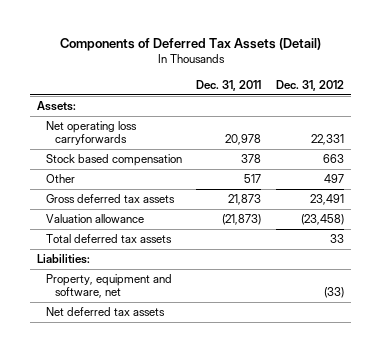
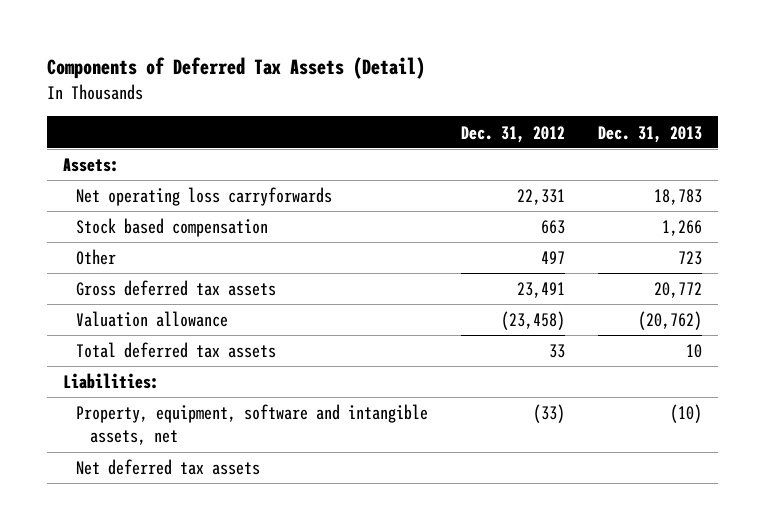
[196,80,262,92] Dec. 31, 2011 -> none
none -> [597,125,702,143] Dec. 31, 2013
[45,274,172,299] Property, equipment and software, net -> [76,404,429,446] Property, equipment, software and intangible assets, net

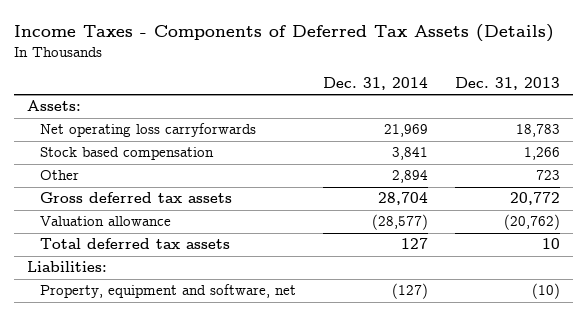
[46,57,425,80] Components of Deferred Tax Assets (Detail) -> [13,23,554,42] Income Taxes - Components of Deferred Tax Assets (Details)
[461,125,566,143] Dec. 31, 2012 -> none
none -> [322,76,428,90] Dec. 31, 2014
[76,459,261,476] Net deferred tax assets -> none
[76,404,429,446] Property, equipment, software and intangible assets, net -> [40,284,297,299] Property, equipment and software, net

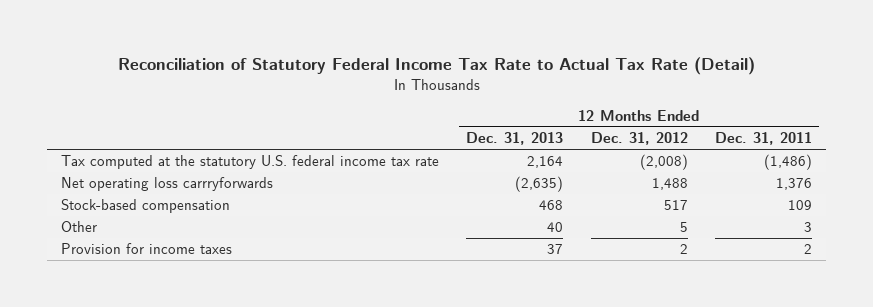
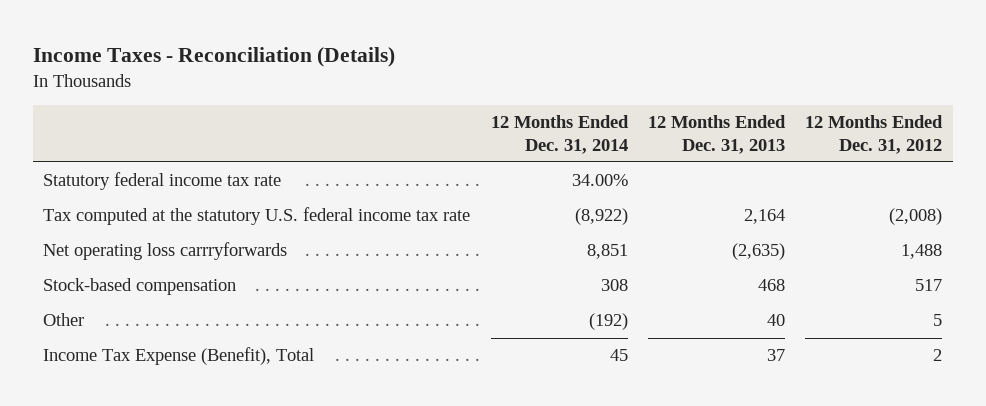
[117,57,755,76] Reconciliation of Statutory Federal Income Tax Rate to Actual Tax Rate (Detail) -> [32,46,395,67] Income Taxes - Reconciliation (Details)
[715,132,813,146] Dec. 31, 2011 -> none
none -> [490,115,629,154] 12 Months Ended Dec. 31, 2014
none -> [43,172,282,191] Statutory federal income tax rate
[60,243,232,255] Provision for income taxes -> [43,347,315,366] Income Tax Expense (Benefit), Total

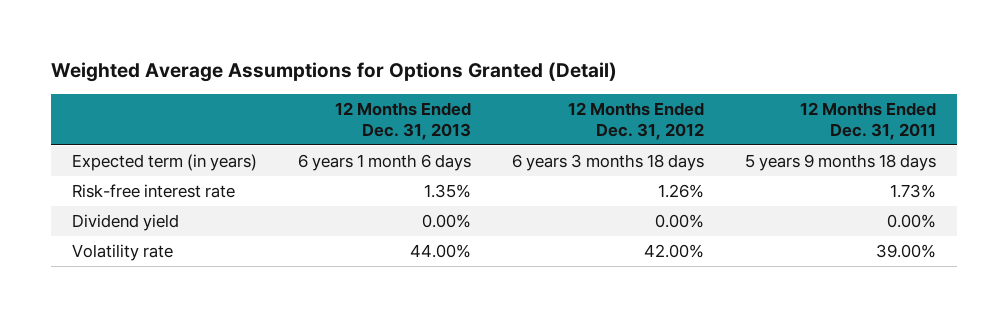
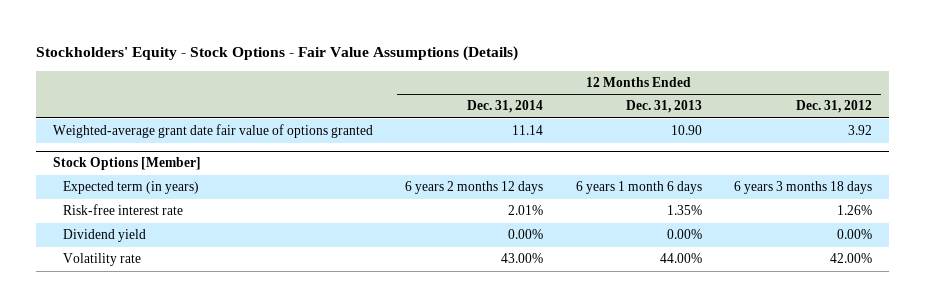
[51,62,618,83] Weighted Average Assumptions for Options Granted (Detail) -> [36,46,519,62] Stockholders' Equity - Stock Options - Fair Value Assumptions (Details)
[800,101,937,141] 12 Months Ended Dec. 31, 2011 -> none
none -> [467,100,544,114] Dec. 31, 2014
none -> [52,124,373,139] Weighted-average grant date fair value of options granted
none -> [52,157,201,171] Stock Options [Member]

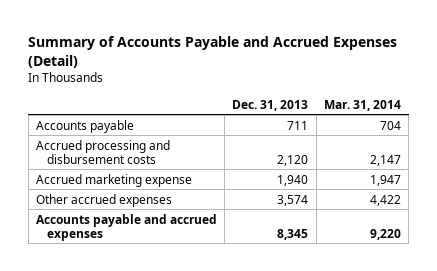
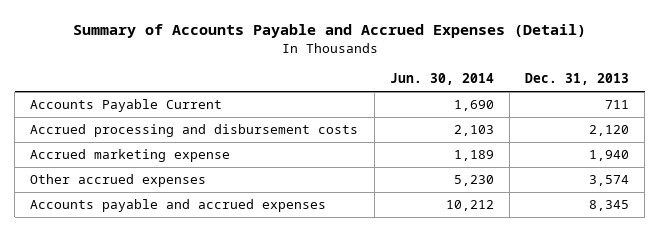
[323,99,401,111] Mar. 31, 2014 -> none
none -> [389,73,494,86] Jun. 30, 2014
[35,119,134,133] Accounts payable -> [30,99,223,113] Accounts Payable Current

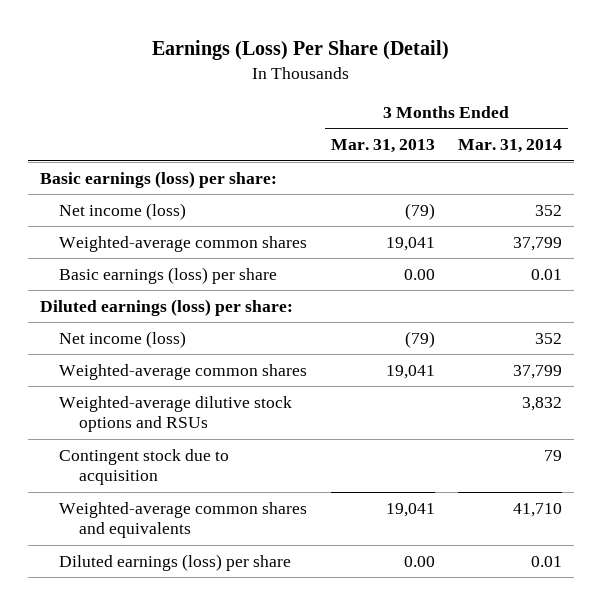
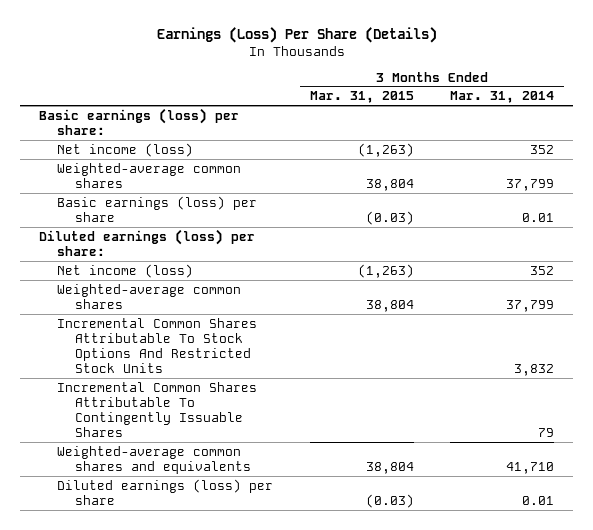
[152,40,450,61] Earnings (Loss) Per Share (Detail) -> [156,27,437,44] Earnings (Loss) Per Share (Details)
[330,139,435,154] Mar. 31, 2013 -> none
none -> [309,91,414,104] Mar. 31, 2015
[59,395,293,433] Weighted-average dilutive stock options and RSUs -> [56,317,257,373] Incremental Common Shares Attributable To Stock Options And Restricted Stock Units
[59,448,230,486] Contingent stock due to acquisition -> [56,381,257,437] Incremental Common Shares Attributable To Contingently Issuable Shares

